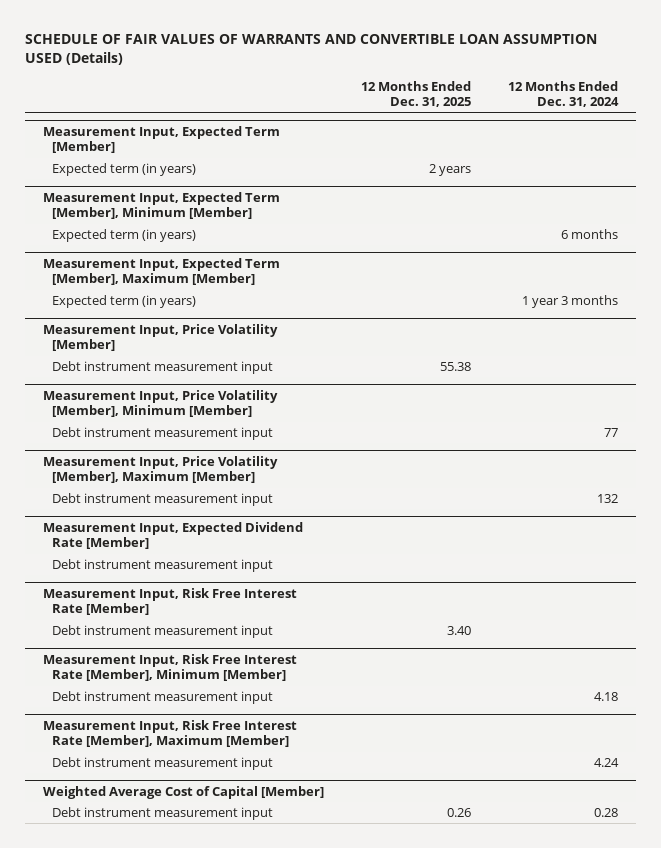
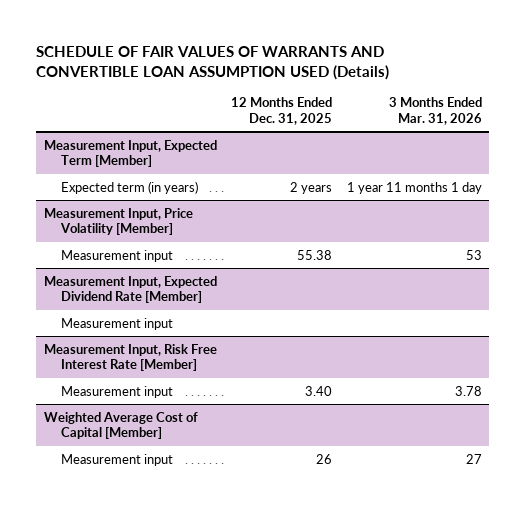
[507,80,619,107] 12 Months Ended Dec. 31, 2024 -> none
none -> [388,97,482,126] 3 Months Ended Mar. 31, 2026
[43,191,281,220] Measurement Input, Expected Term [Member], Minimum [Member] -> none
[52,229,197,243] Expected term (in years) -> none
[43,257,281,286] Measurement Input, Expected Term [Member], Maximum [Member] -> none
[52,295,197,309] Expected term (in years) -> none
[43,389,279,418] Measurement Input, Price Volatility [Member], Minimum [Member] -> none
[52,427,274,441] Debt instrument measurement input -> none
[43,455,279,484] Measurement Input, Price Volatility [Member], Maximum [Member] -> none
[52,493,274,507] Debt instrument measurement input -> none
[52,361,274,375] Debt instrument measurement input -> [61,249,174,262] Measurement input
[52,559,274,573] Debt instrument measurement input -> [61,317,174,330] Measurement input
[43,653,298,682] Measurement Input, Risk Free Interest Rate [Member], Minimum [Member] -> none
[52,691,274,705] Debt instrument measurement input -> none
[43,719,298,748] Measurement Input, Risk Free Interest Rate [Member], Maximum [Member] -> none
[52,757,274,771] Debt instrument measurement input -> none
[52,625,274,639] Debt instrument measurement input -> [61,385,174,398] Measurement input
[52,807,274,821] Debt instrument measurement input -> [61,453,174,466] Measurement input
[446,808,471,818] 0.26 -> [316,453,333,464] 26

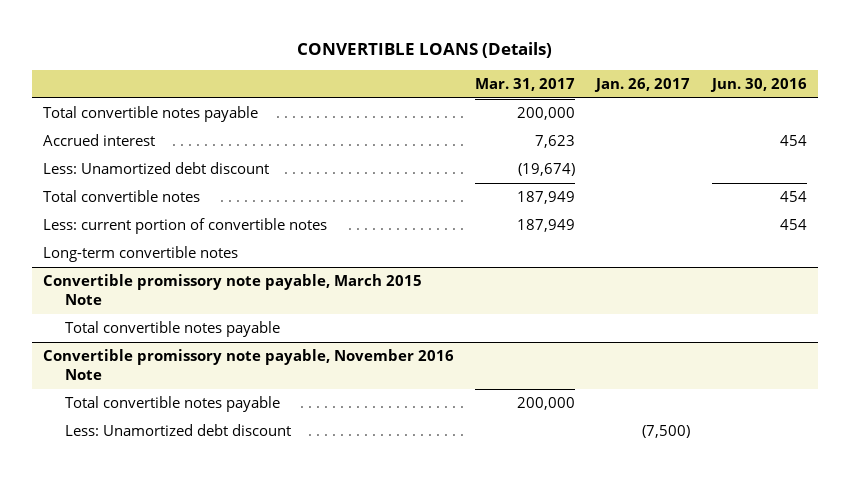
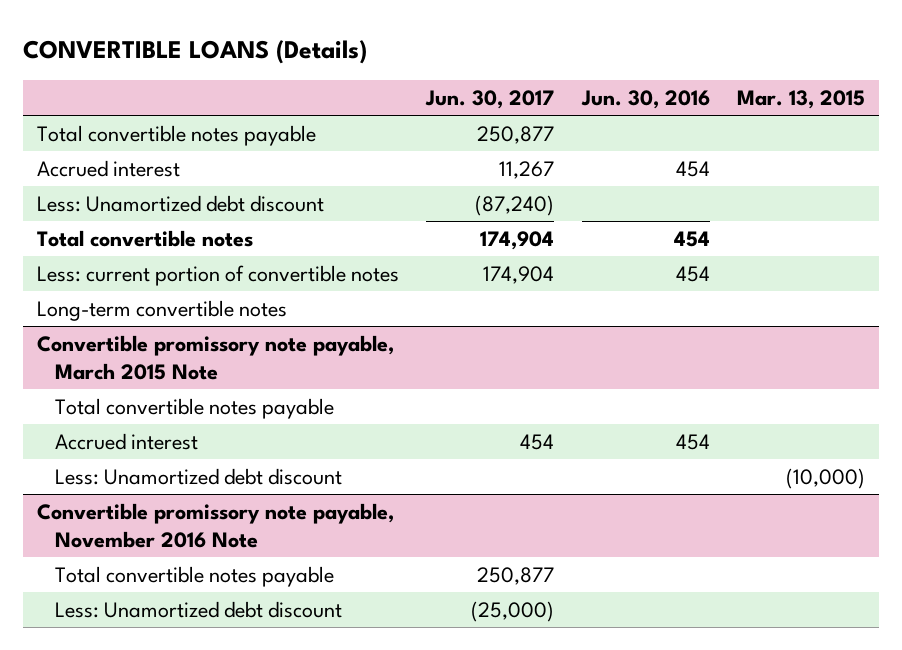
[474,78,575,92] Mar. 31, 2017 -> none
[594,78,691,93] Jan. 26, 2017 -> none
none -> [425,90,555,110] Jun. 30, 2017
none -> [737,90,866,110] Mar. 13, 2015
none -> [54,432,198,450] Accrued interest
none -> [54,467,342,485] Less: Unamortized debt discount

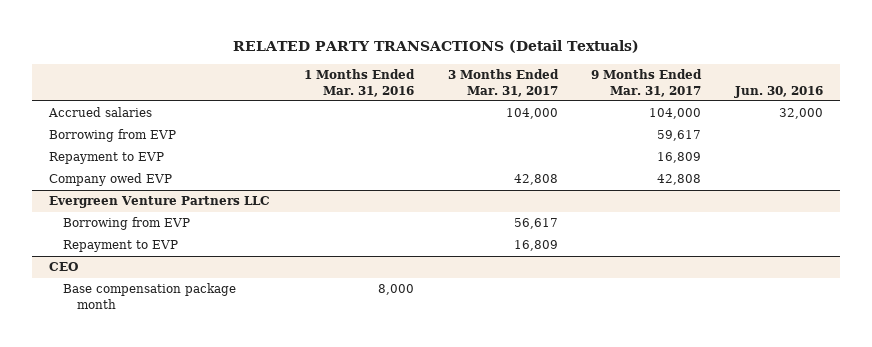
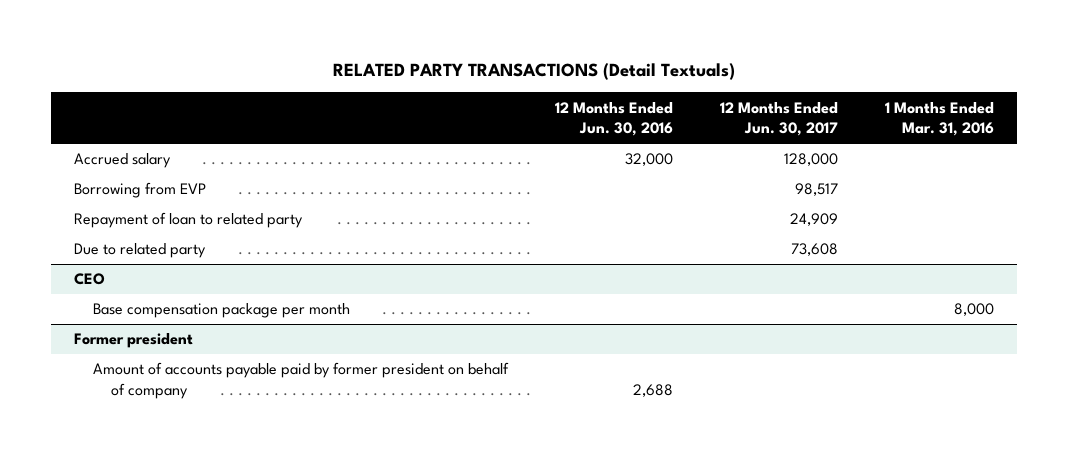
[447,68,559,97] 3 Months Ended Mar. 31, 2017 -> none
[591,68,703,97] 9 Months Ended Mar. 31, 2017 -> none
[733,85,823,98] Jun. 30, 2016 -> none
none -> [554,101,673,137] 12 Months Ended Jun. 30, 2016
none -> [719,101,838,137] 12 Months Ended Jun. 30, 2017
[48,107,153,118] Accrued salaries -> [74,153,172,169] Accrued salary
[49,196,271,209] Evergreen Venture Partners LLC -> none
[63,217,191,231] Borrowing from EVP -> none
[63,240,179,253] Repayment to EVP -> none
[49,152,165,165] Repayment to EVP -> [74,212,304,229] Repayment of loan to related party
[49,173,173,187] Company owed EVP -> [74,243,207,259] Due to related party
[63,283,237,310] Base compensation package month -> [92,303,350,319] Base compensation package per month
none -> [74,333,194,349] Former president
none -> [92,362,509,400] Amount of accounts payable paid by former president on behalf of company

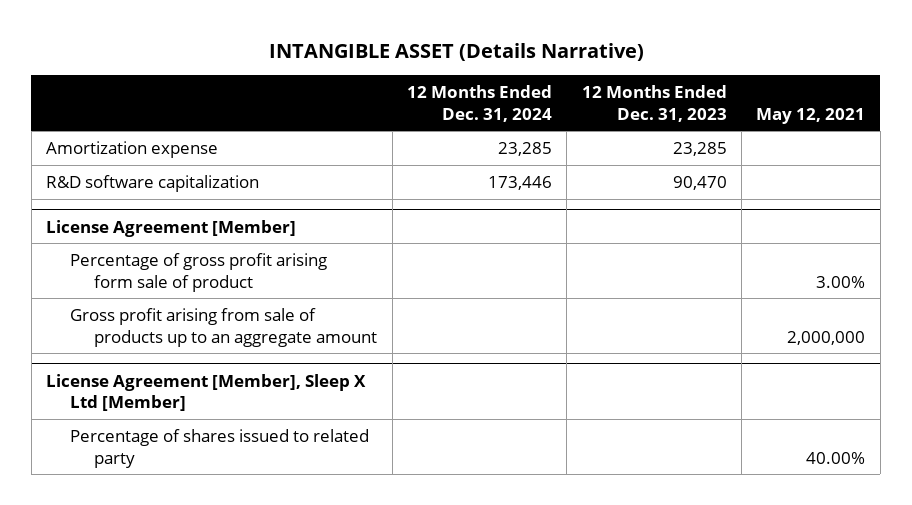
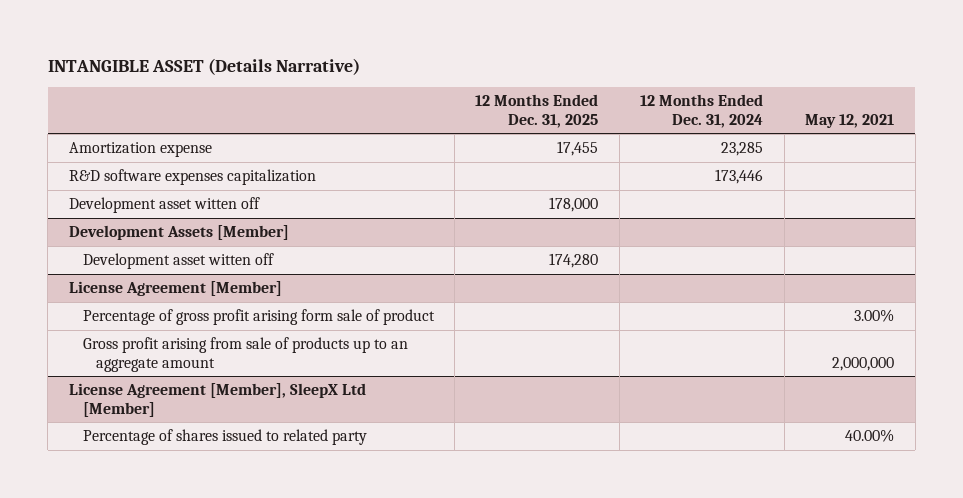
[581,85,727,122] 12 Months Ended Dec. 31, 2023 -> none
none -> [475,94,599,128] 12 Months Ended Dec. 31, 2025
[46,174,260,192] R&D software capitalization -> [68,168,316,185] R&D software expenses capitalization
none -> [68,196,260,213] Development asset witten off
none -> [68,224,289,240] Development Assets [Member]
none -> [82,252,274,269] Development asset witten off
[46,373,367,412] License Agreement [Member], Sleep X Ltd [Member] -> [68,382,366,417] License Agreement [Member], SleepX Ltd [Member]

